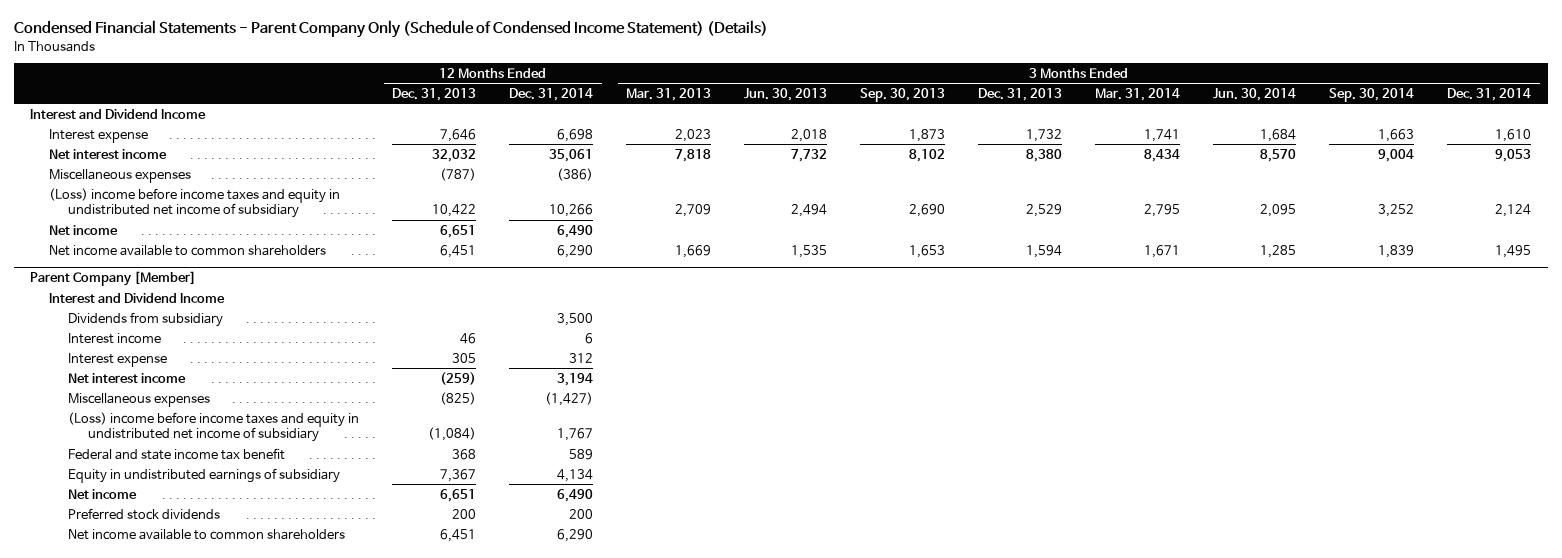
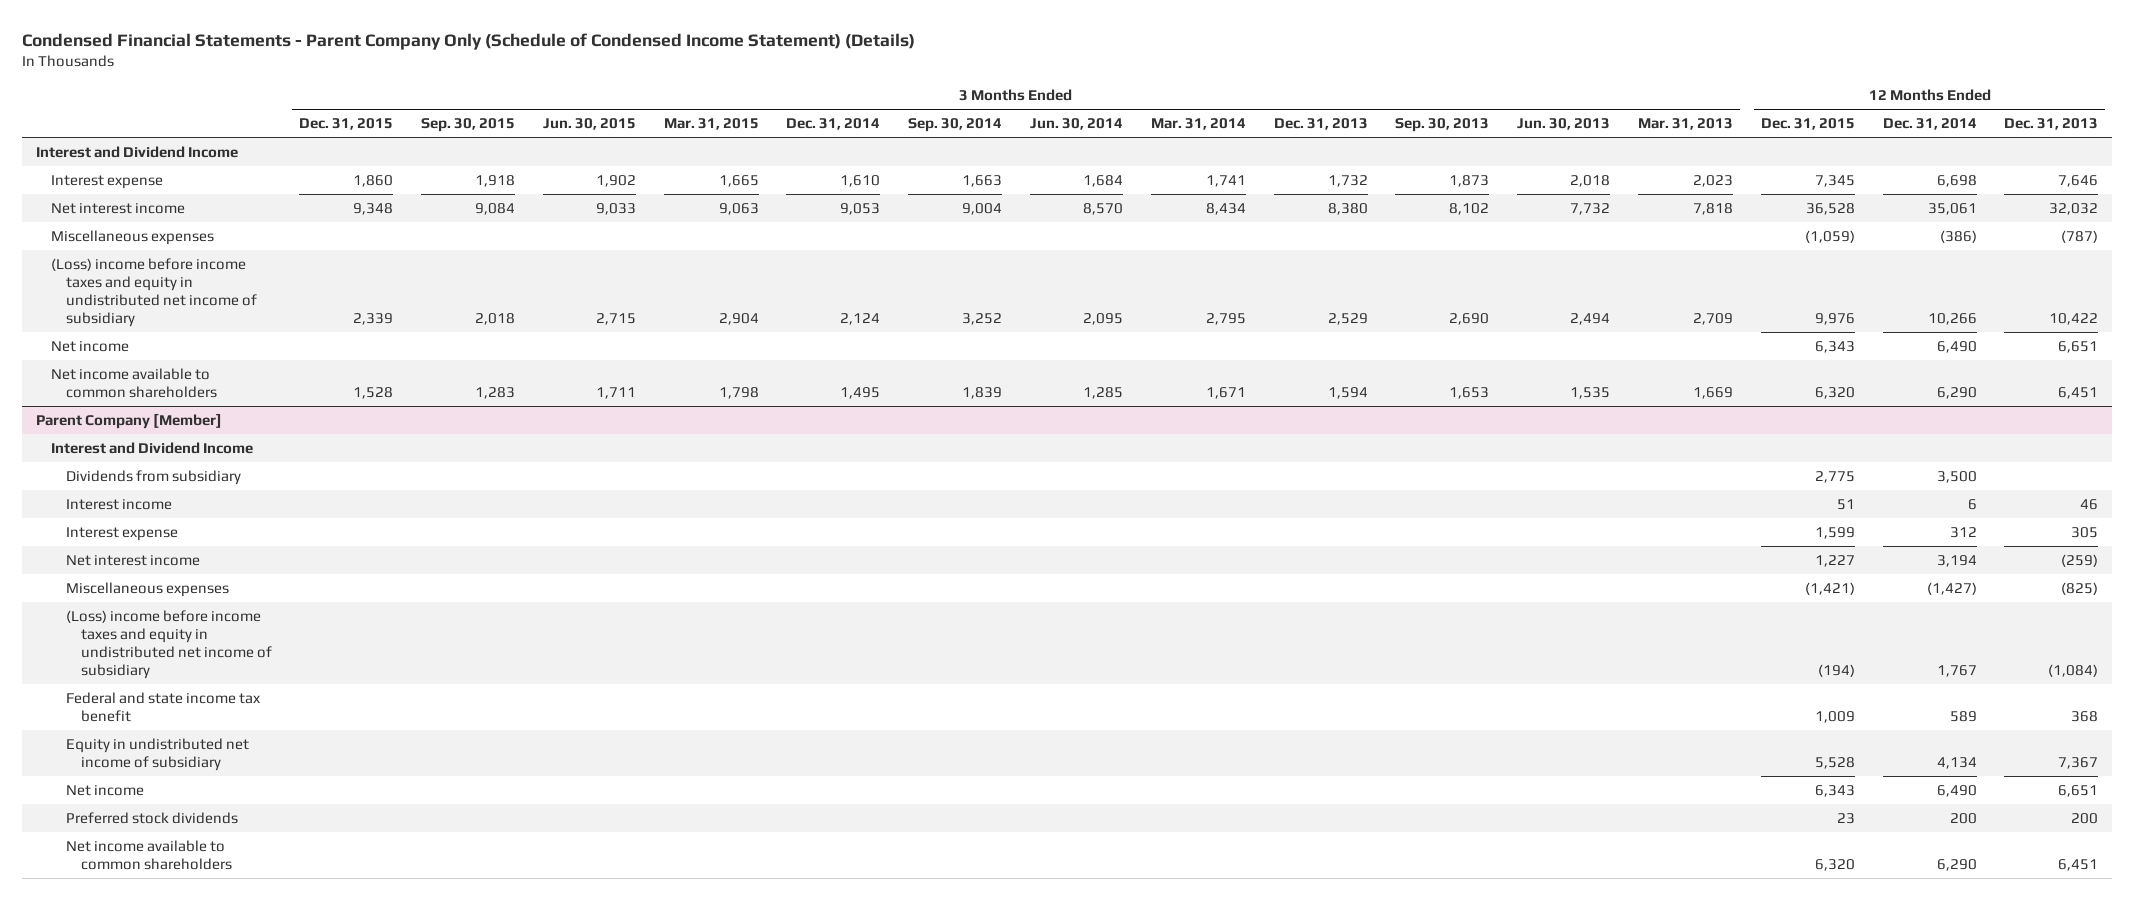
none -> [299,118,394,131] Dec. 31, 2015
none -> [421,118,516,133] Sep. 30, 2015
none -> [542,118,636,131] Jun. 30, 2015
none -> [663,118,759,131] Mar. 31, 2015
none -> [1760,118,1855,131] Dec. 31, 2015
[68,467,341,483] Equity in undistributed earnings of subsidiary -> [65,737,249,771] Equity in undistributed net income of subsidiary

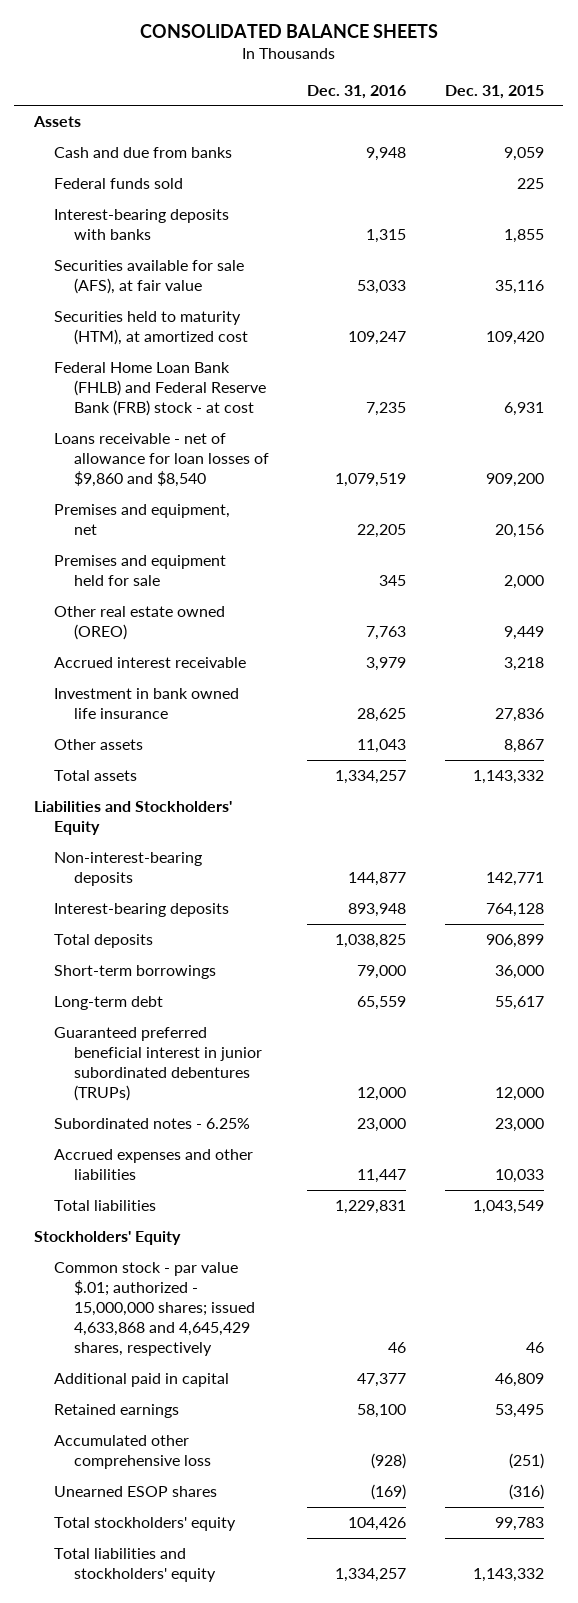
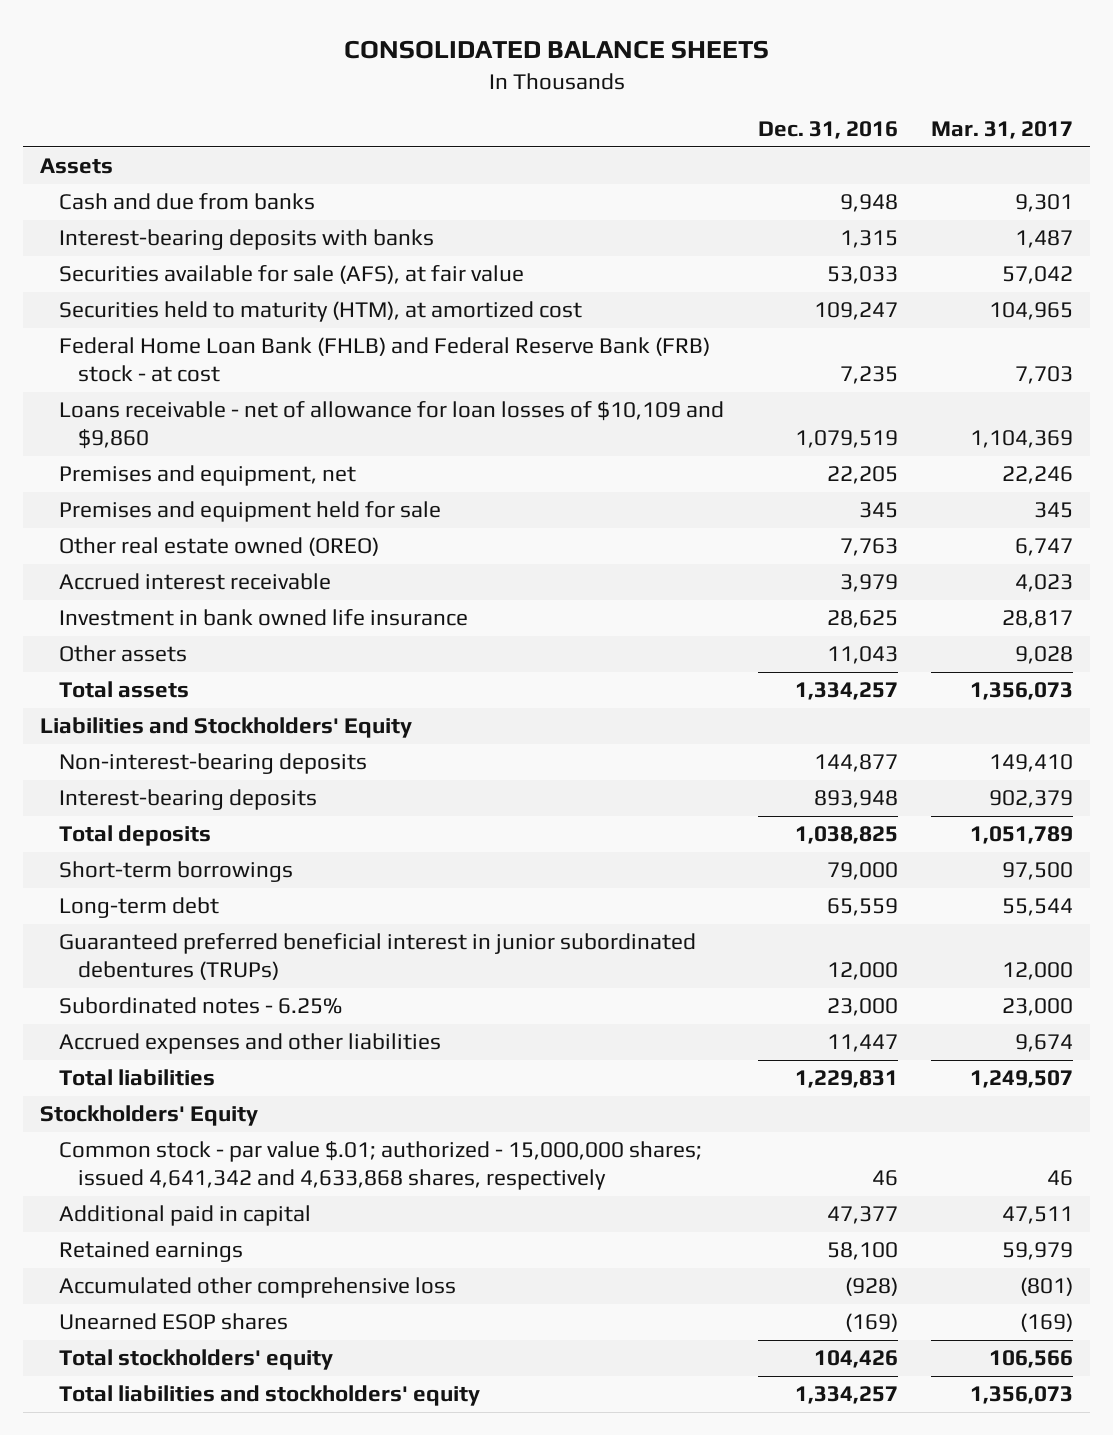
[444,84,544,99] Dec. 31, 2015 -> none
none -> [931,121,1074,140] Mar. 31, 2017
[53,178,183,190] Federal funds sold -> none
[53,433,269,487] Loans receivable - net of allowance for loan losses of $9,860 and $8,540 -> [58,401,724,450] Loans receivable - net of allowance for loan losses of $10,109 and $9,860
[53,1262,255,1356] Common stock - par value $.01; authorized - 15,000,000 shares; issued 4,633,868 and 4,645,429 shares, respectively -> [58,1141,702,1191] Common stock - par value $.01; authorized - 15,000,000 shares; issued 4,641,342 and 4,633,868 shares, respectively

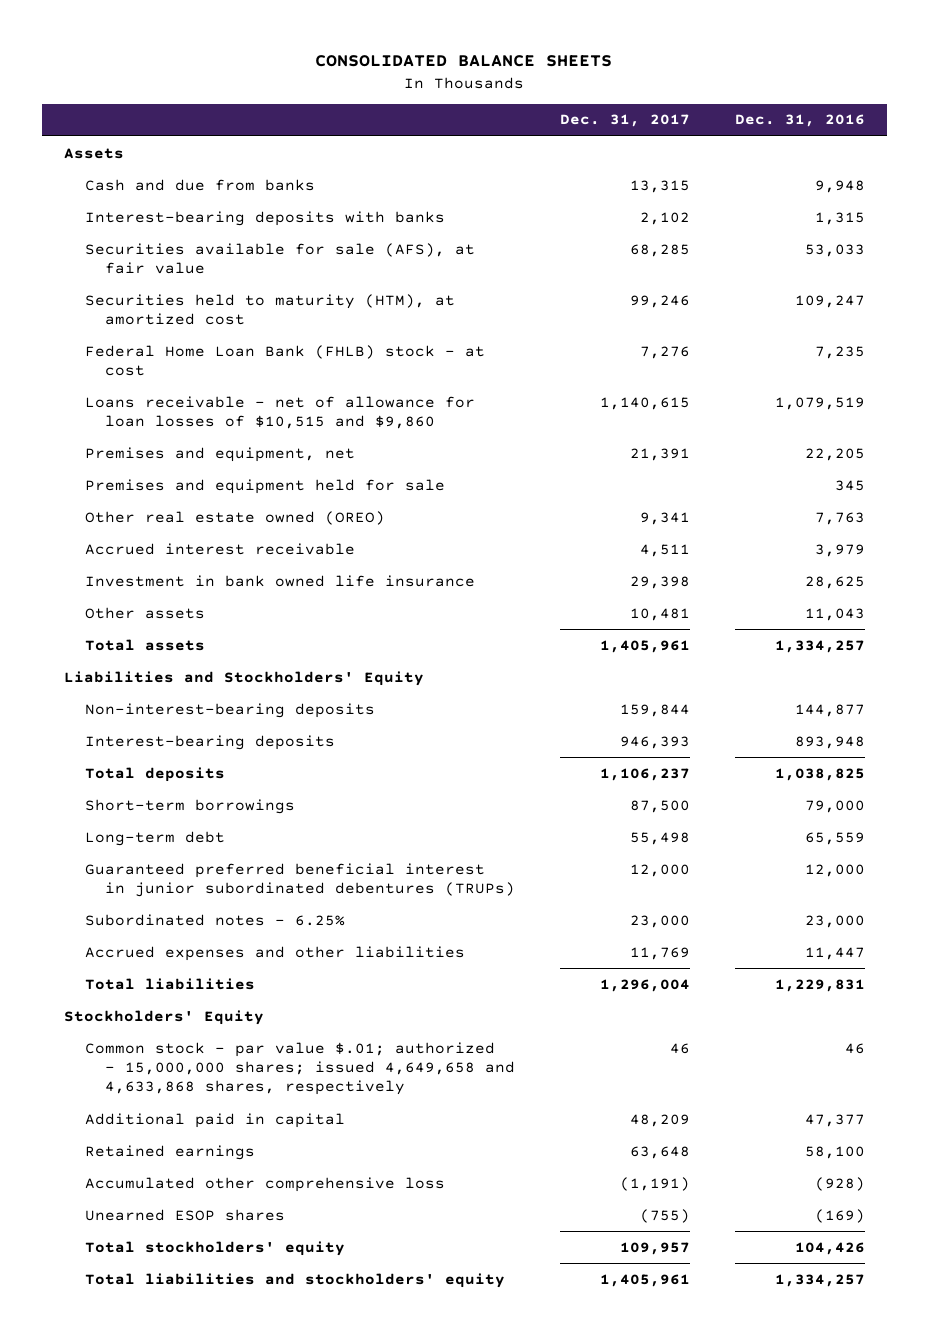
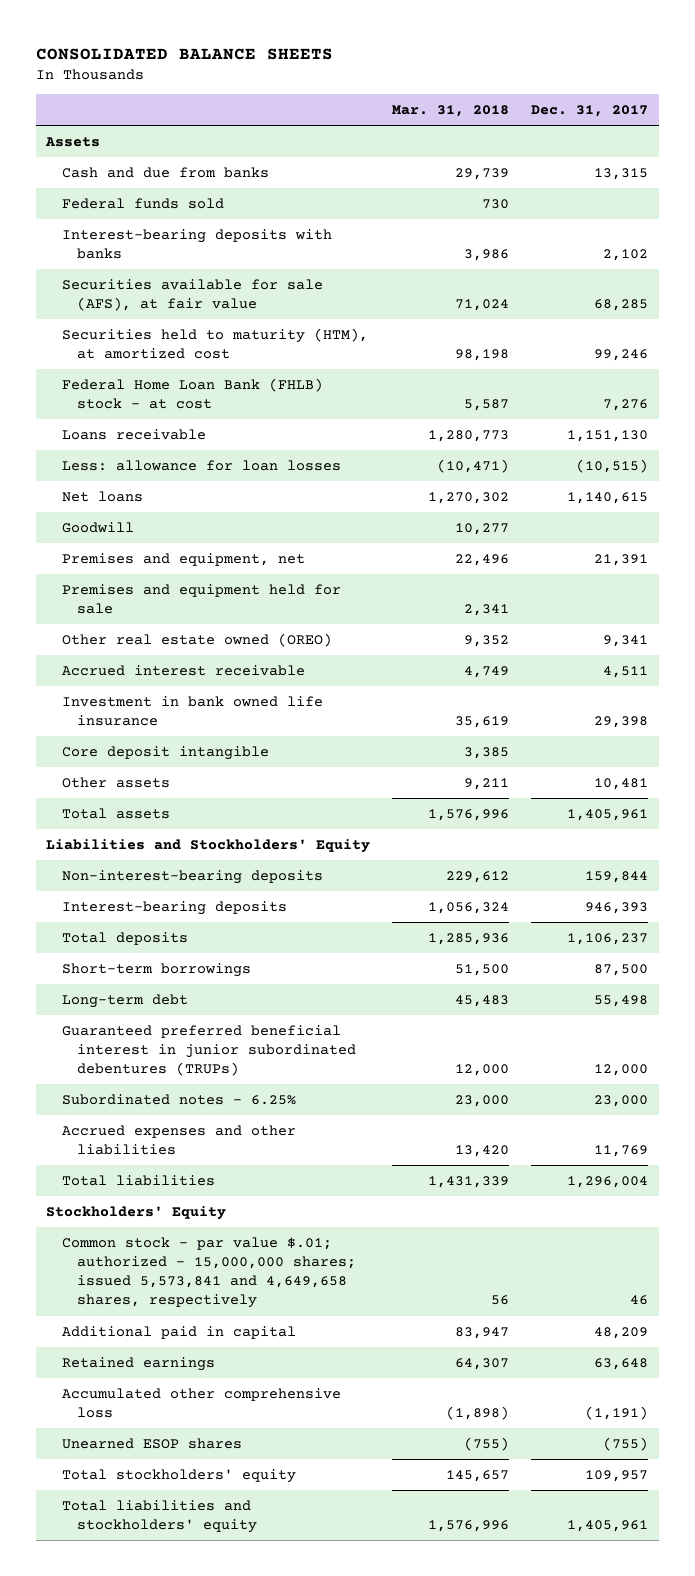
[734,114,865,128] Dec. 31, 2016 -> none
none -> [392,104,510,117] Mar. 31, 2018
none -> [61,197,224,209] Federal funds sold
none -> [61,428,206,440] Loans receivable
none -> [61,459,341,471] Less: allowance for loan losses
[84,395,475,430] Loans receivable - net of allowance for loan losses of $10,515 and $9,860 -> [61,490,143,502] Net loans
none -> [61,521,134,533] Goodwill
none -> [61,745,269,760] Core deposit intangible
[84,1041,516,1096] Common stock - par value $.01; authorized - 15,000,000 shares; issued 4,649,658 and 4,633,868 shares, respectively -> [61,1236,357,1309] Common stock - par value $.01; authorized - 15,000,000 shares; issued 5,573,841 and 4,649,658 shares, respectively

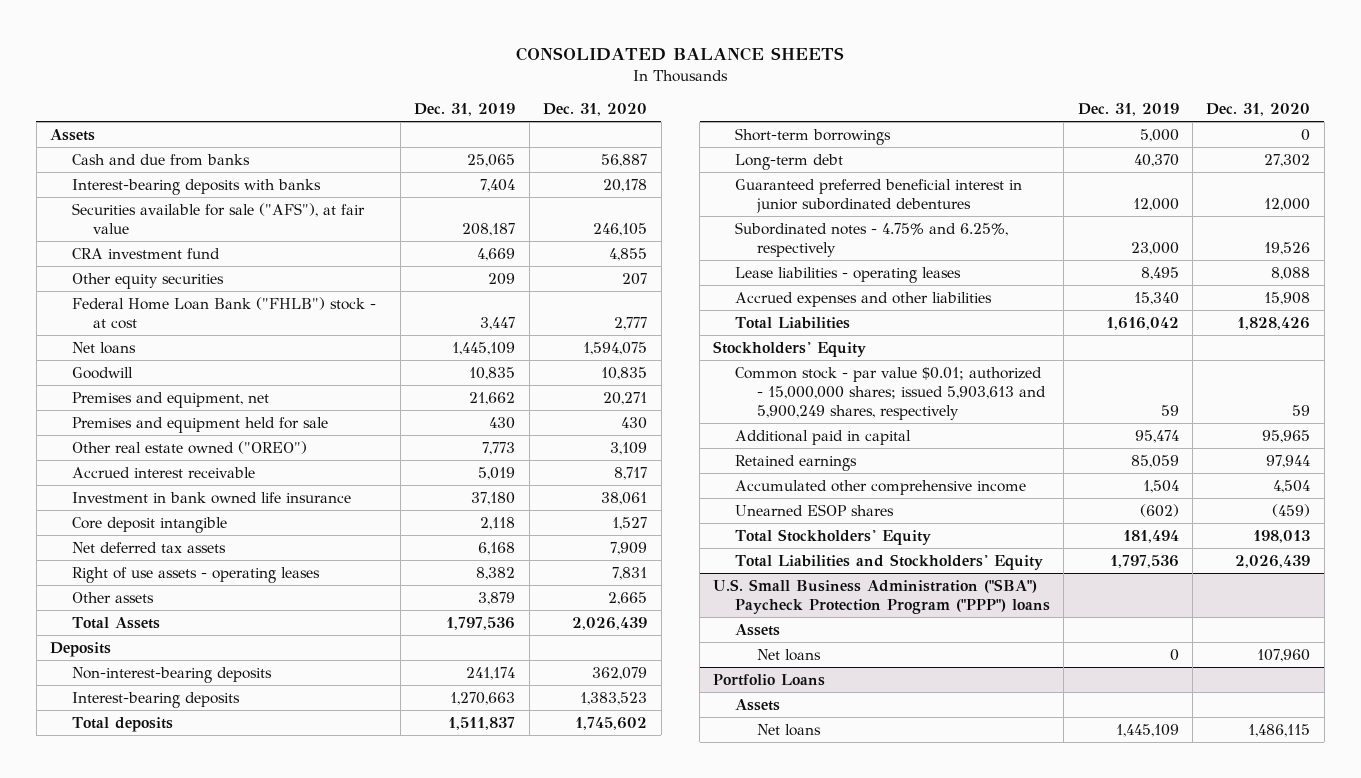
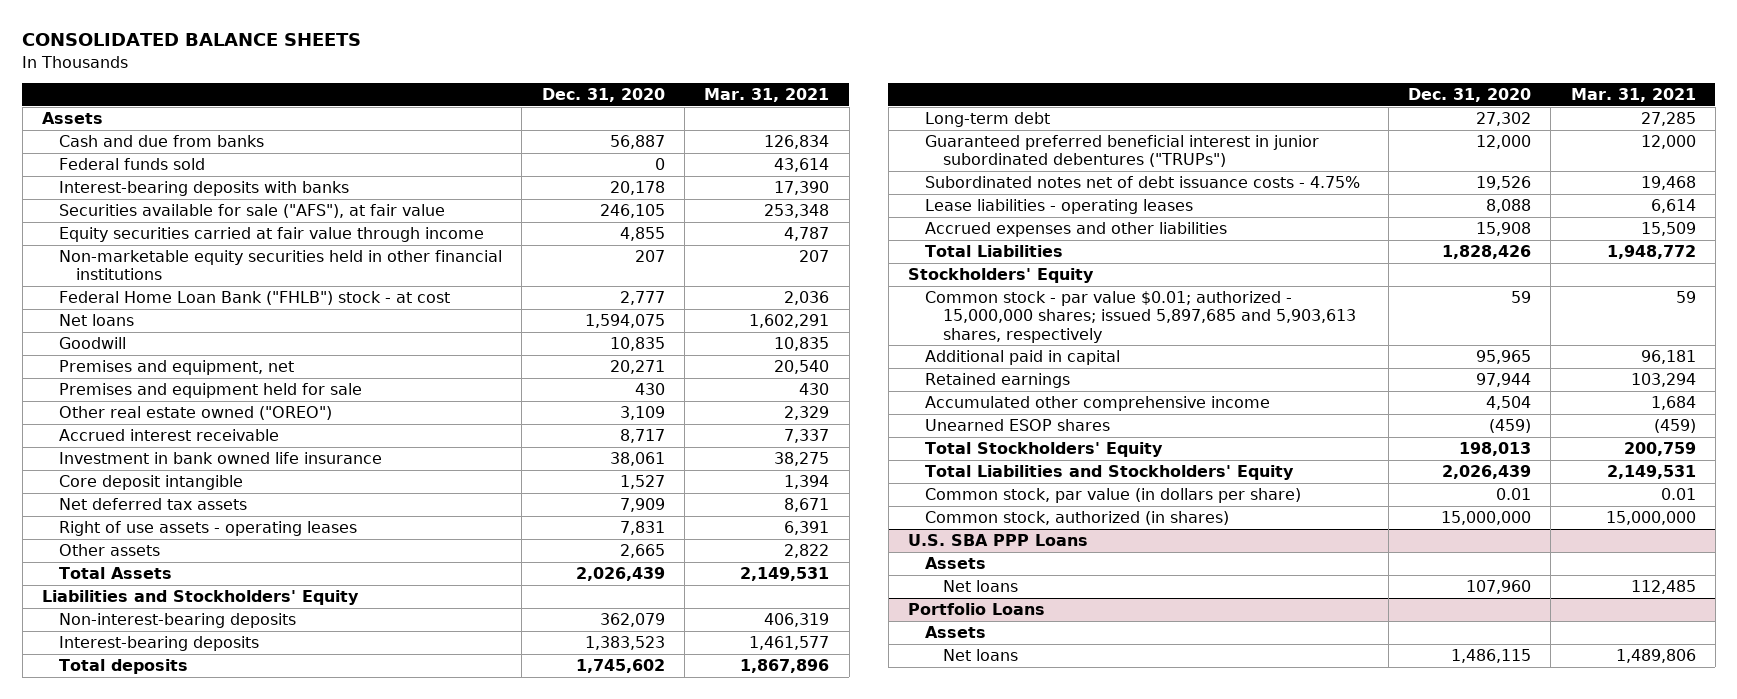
[414,103,516,117] Dec. 31, 2019 -> none
none -> [704,88,830,103] Mar. 31, 2021
none -> [59,157,206,170] Federal funds sold
[71,247,220,259] CRA investment fund -> [59,226,485,242] Equity securities carried at fair value through income
[71,272,224,289] Other equity securities -> [59,249,503,281] Non-marketable equity securities held in other financial institutions
[50,641,112,657] Deposits -> none
none -> [41,589,359,605] Liabilities and Stockholders' Equity
[734,127,891,145] Short-term borrowings -> none
[734,178,1022,213] Guaranteed preferred beneficial interest in junior subordinated debentures -> [925,134,1320,168] Guaranteed preferred beneficial interest in junior subordinated debentures ("TRUPs")
[734,221,1008,257] Subordinated notes - 4.75% and 6.25%, respectively -> [925,175,1361,188] Subordinated notes net of debt issuance costs - 4.75%
[734,366,1046,421] Common stock - par value $0.01; authorized - 15,000,000 shares; issued 5,903,613 and 5,900,249 shares, respectively -> [925,290,1356,343] Common stock - par value $0.01; authorized - 15,000,000 shares; issued 5,897,685 and 5,903,613 shares, respectively
none -> [925,487,1302,503] Common stock, par value (in dollars per share)
none -> [925,510,1230,525] Common stock, authorized (in shares)
[713,578,1050,614] U.S. Small Business Administration ("SBA") Paycheck Protection Program ("PPP") loans -> [908,533,1089,546] U.S. SBA PPP Loans

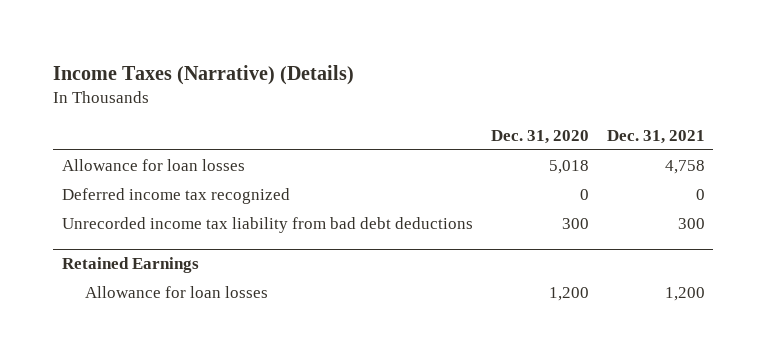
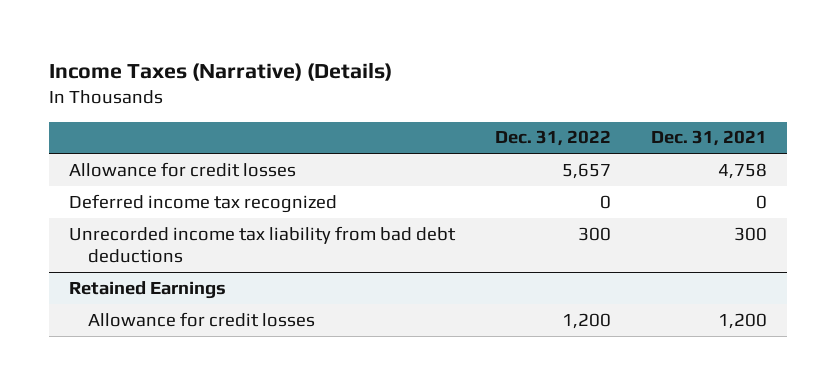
[490,129,589,144] Dec. 31, 2020 -> none
none -> [495,130,612,147] Dec. 31, 2022
[62,159,246,172] Allowance for loan losses -> [69,161,297,177] Allowance for credit losses
[84,286,268,299] Allowance for loan losses -> [88,311,316,327] Allowance for credit losses

